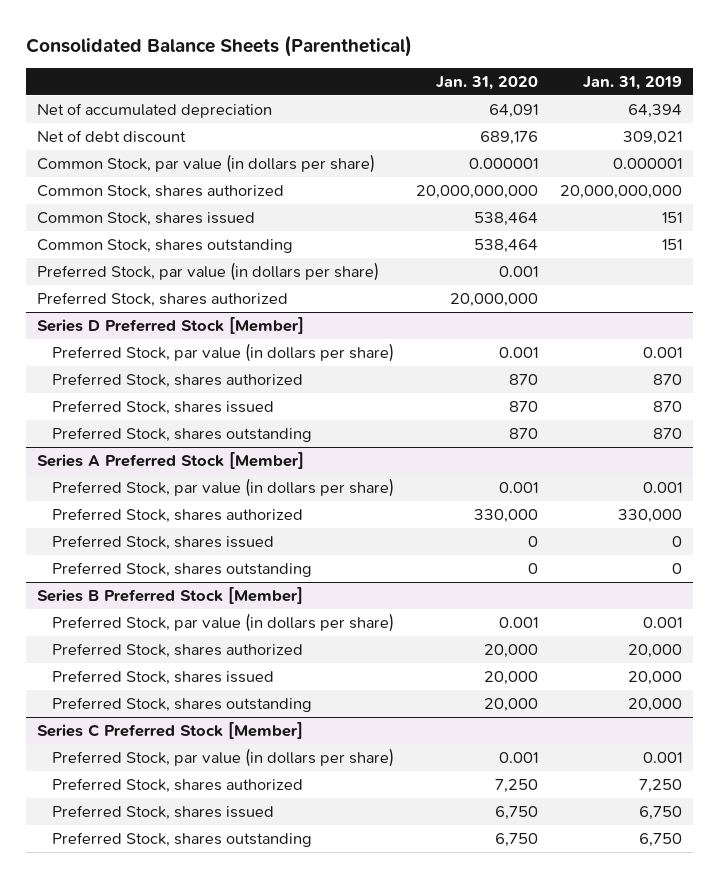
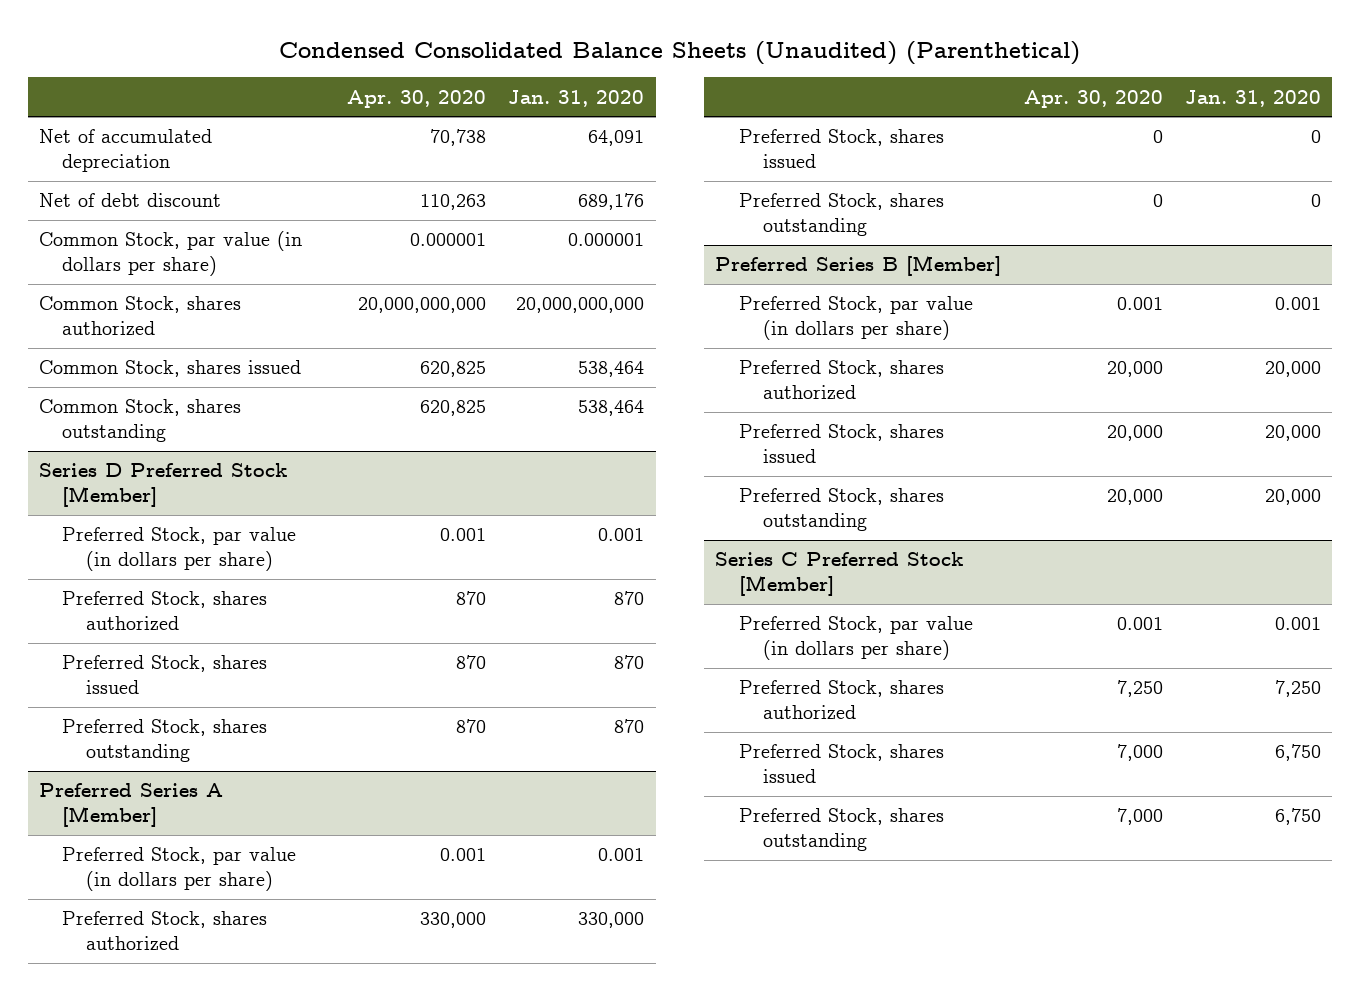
[26,34,413,57] Consolidated Balance Sheets (Parenthetical) -> [278,40,1080,65] Condensed Consolidated Balance Sheets (Unaudited) (Parenthetical)
[582,75,682,90] Jan. 31, 2019 -> none
none -> [347,89,487,108] Apr. 30, 2020
[37,261,380,281] Preferred Stock, par value (in dollars per share) -> none
[37,291,289,307] Preferred Stock, shares authorized -> none
[37,451,305,469] Series A Preferred Stock [Member] -> [38,783,223,828] Preferred Series A [Member]
[37,586,304,604] Series B Preferred Stock [Member] -> [715,255,1002,277] Preferred Series B [Member]

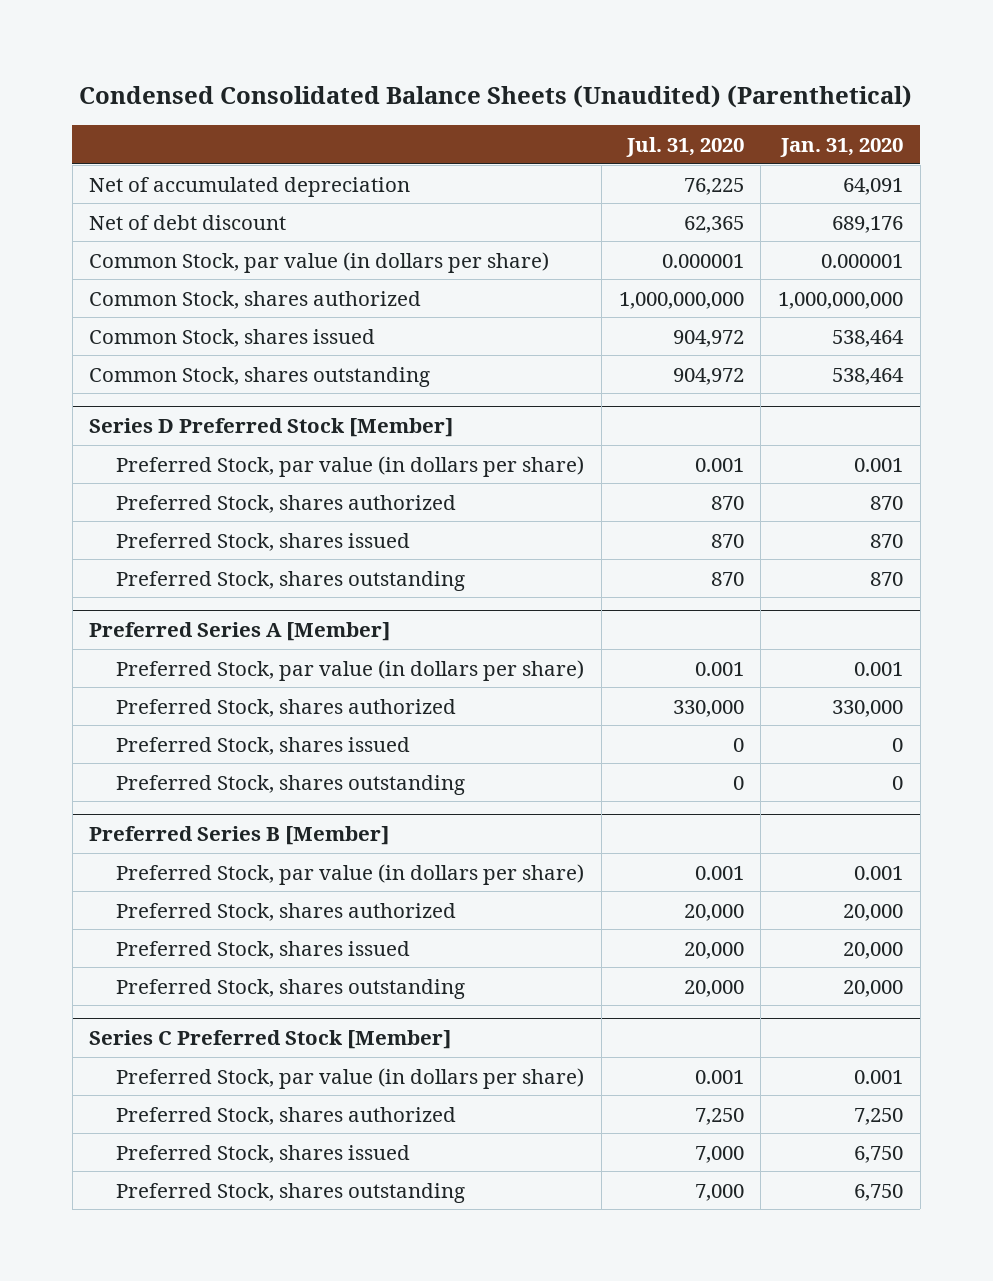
[347,89,487,108] Apr. 30, 2020 -> none
none -> [625,136,744,157] Jul. 31, 2020
[516,297,645,314] 20,000,000,000 -> [778,291,904,309] 1,000,000,000

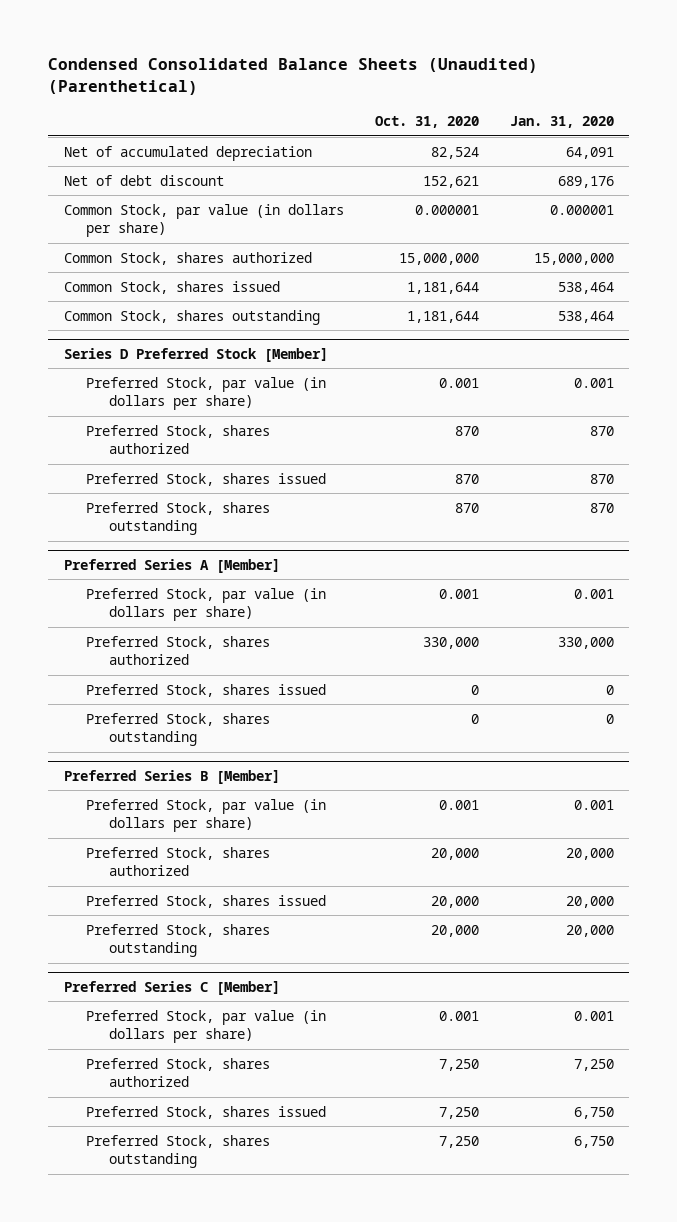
[625,136,744,157] Jul. 31, 2020 -> none
none -> [374,115,479,128] Oct. 31, 2020
[778,291,904,309] 1,000,000,000 -> [533,252,614,265] 15,000,000
[89,1029,452,1049] Series C Preferred Stock [Member] -> [63,980,280,995] Preferred Series C [Member]

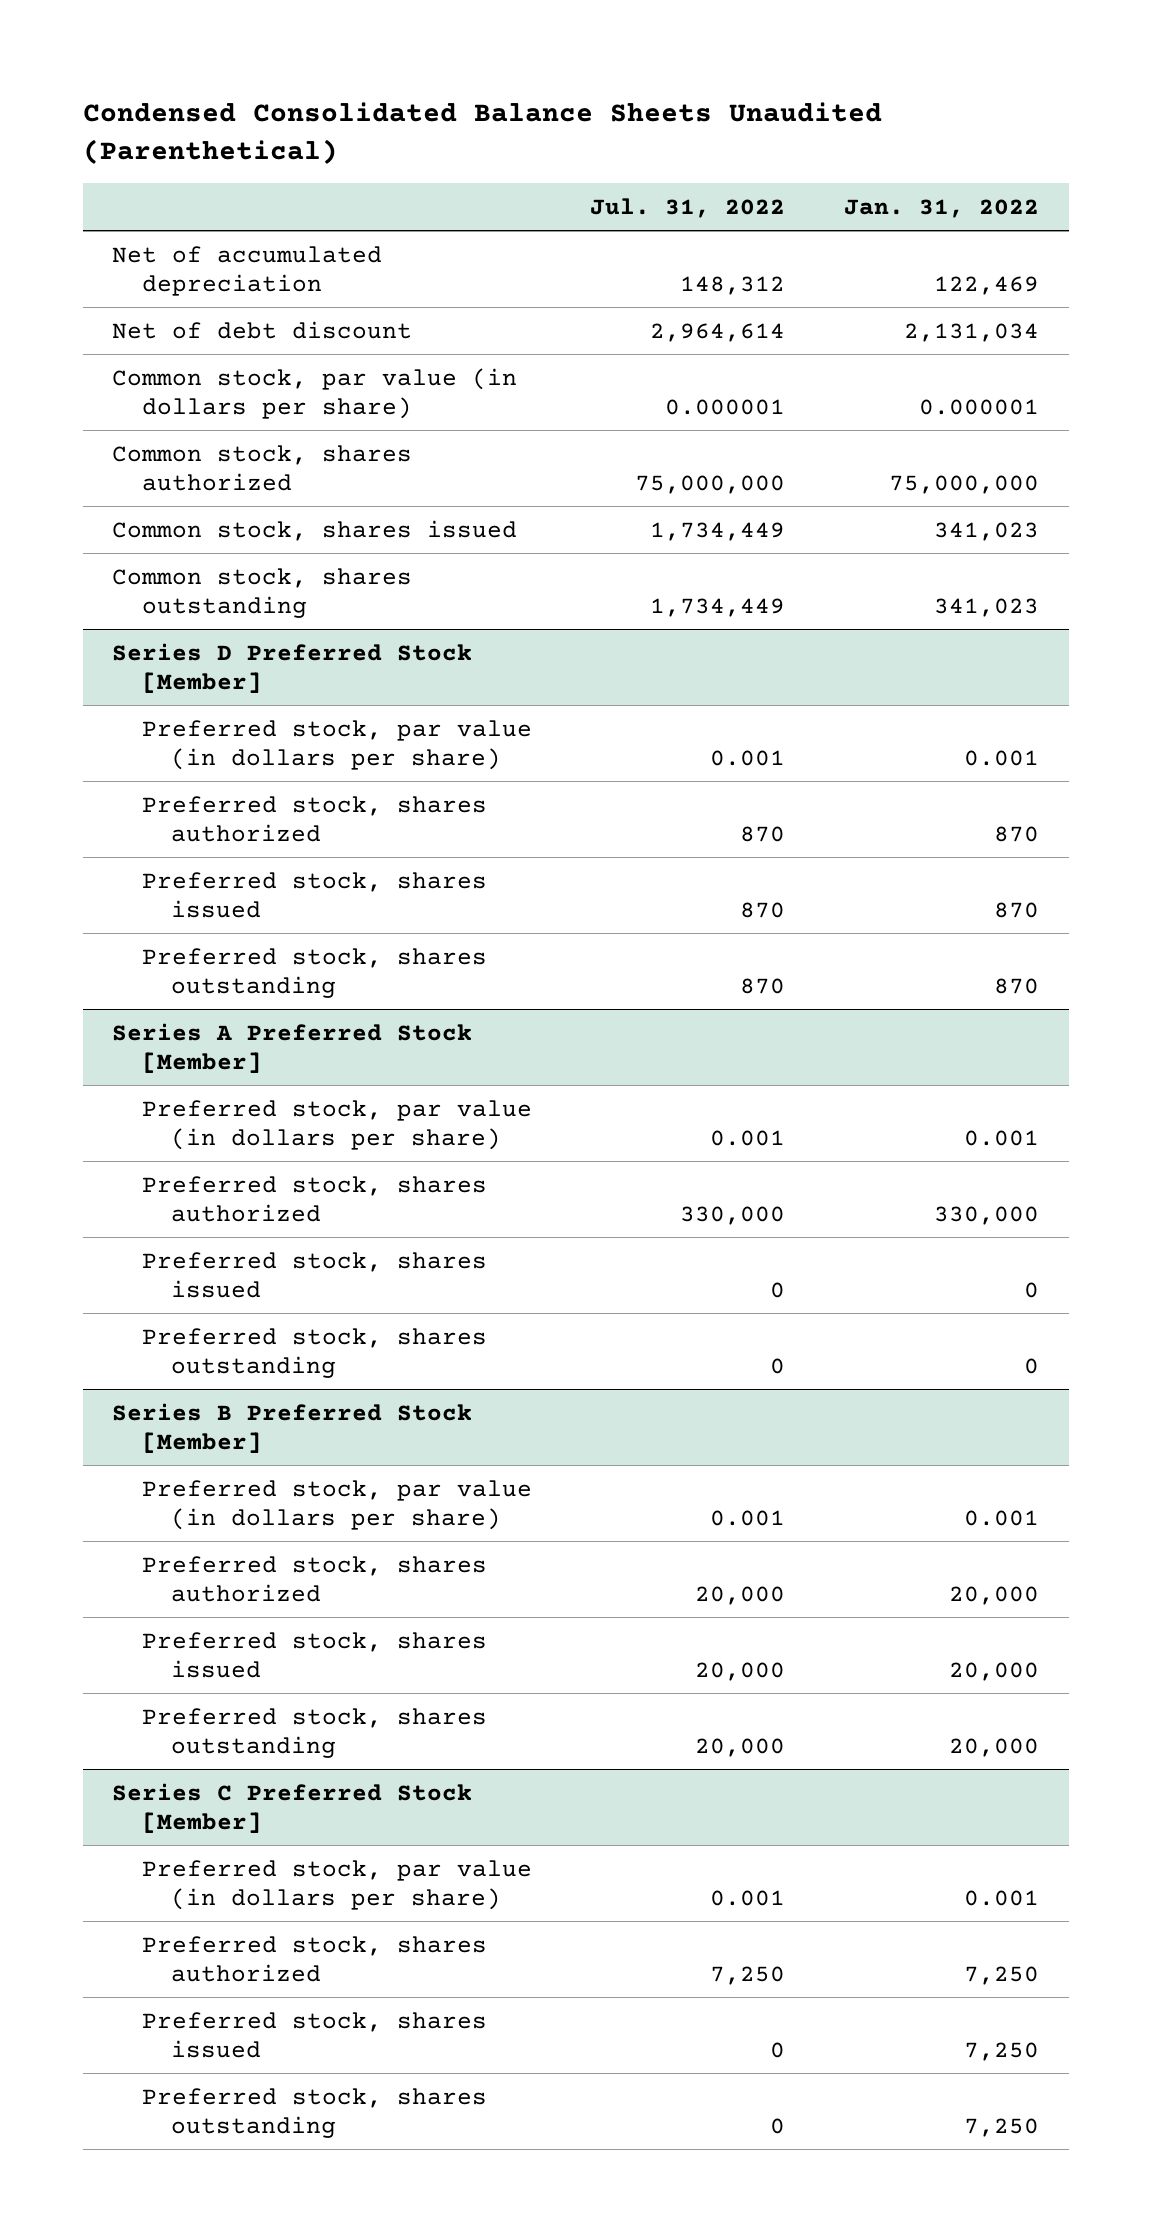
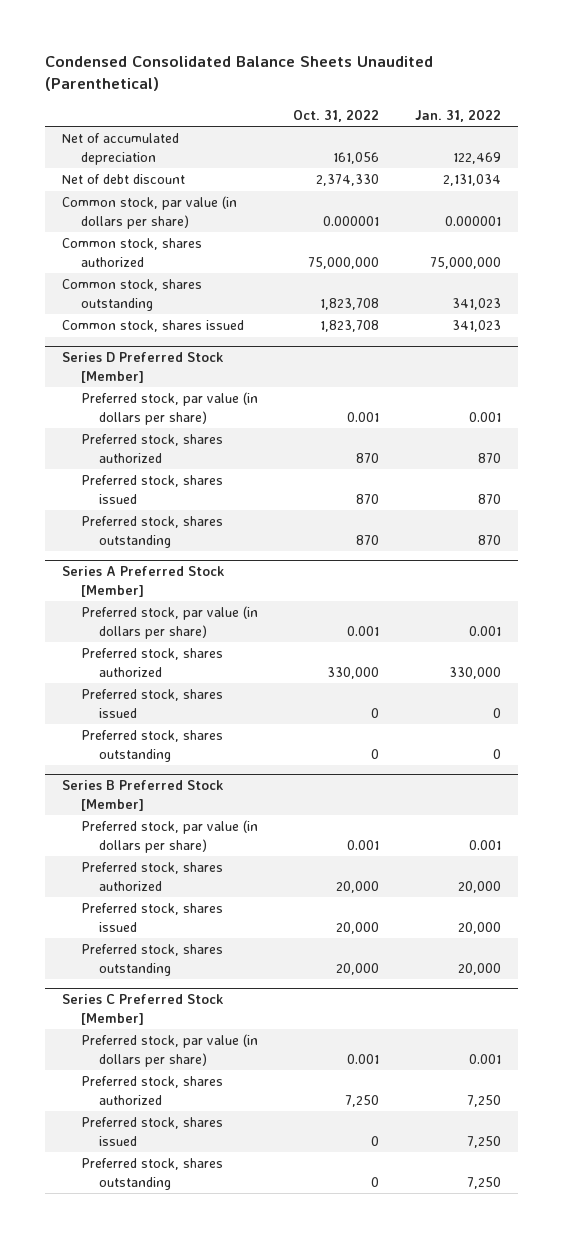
[590,198,786,219] Jul. 31, 2022 -> none
none -> [293,108,380,122] Oct. 31, 2022
[112,519,518,541] Common stock, shares issued -> [62,320,245,333] Common stock, shares issued

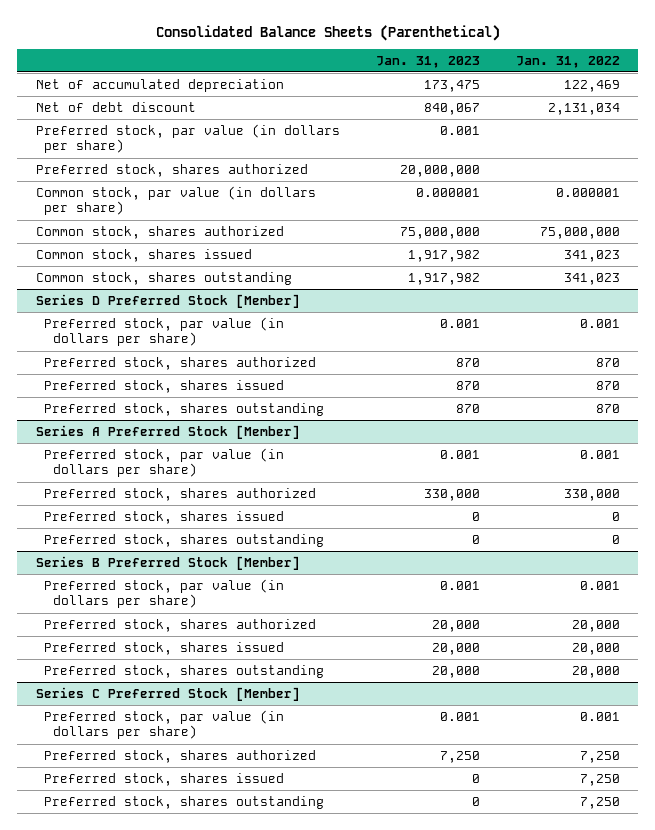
[44,55,433,91] Condensed Consolidated Balance Sheets Unaudited (Parenthetical) -> [155,24,500,41] Consolidated Balance Sheets (Parenthetical)
[293,108,380,122] Oct. 31, 2022 -> none
none -> [375,55,480,68] Jan. 31, 2023
none -> [35,123,340,154] Preferred stock, par value (in dollars per share)
none -> [35,163,308,177] Preferred stock, shares authorized
[62,279,203,311] Common stock, shares outstanding -> [35,271,292,285] Common stock, shares outstanding

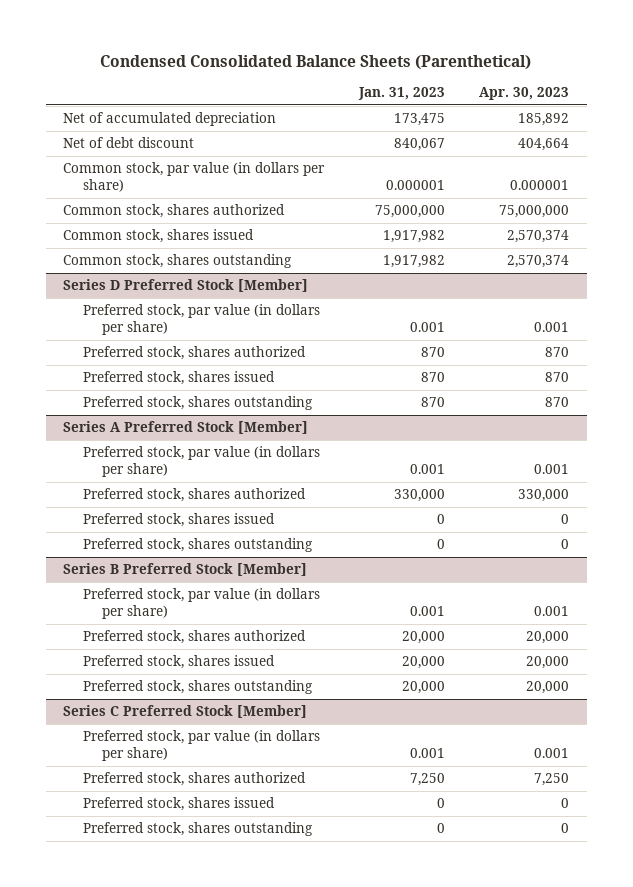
[155,24,500,41] Consolidated Balance Sheets (Parenthetical) -> [100,54,532,70] Condensed Consolidated Balance Sheets (Parenthetical)
[515,55,620,68] Jan. 31, 2022 -> none
none -> [479,87,570,101] Apr. 30, 2023
[35,123,340,154] Preferred stock, par value (in dollars per share) -> none
[35,163,308,177] Preferred stock, shares authorized -> none

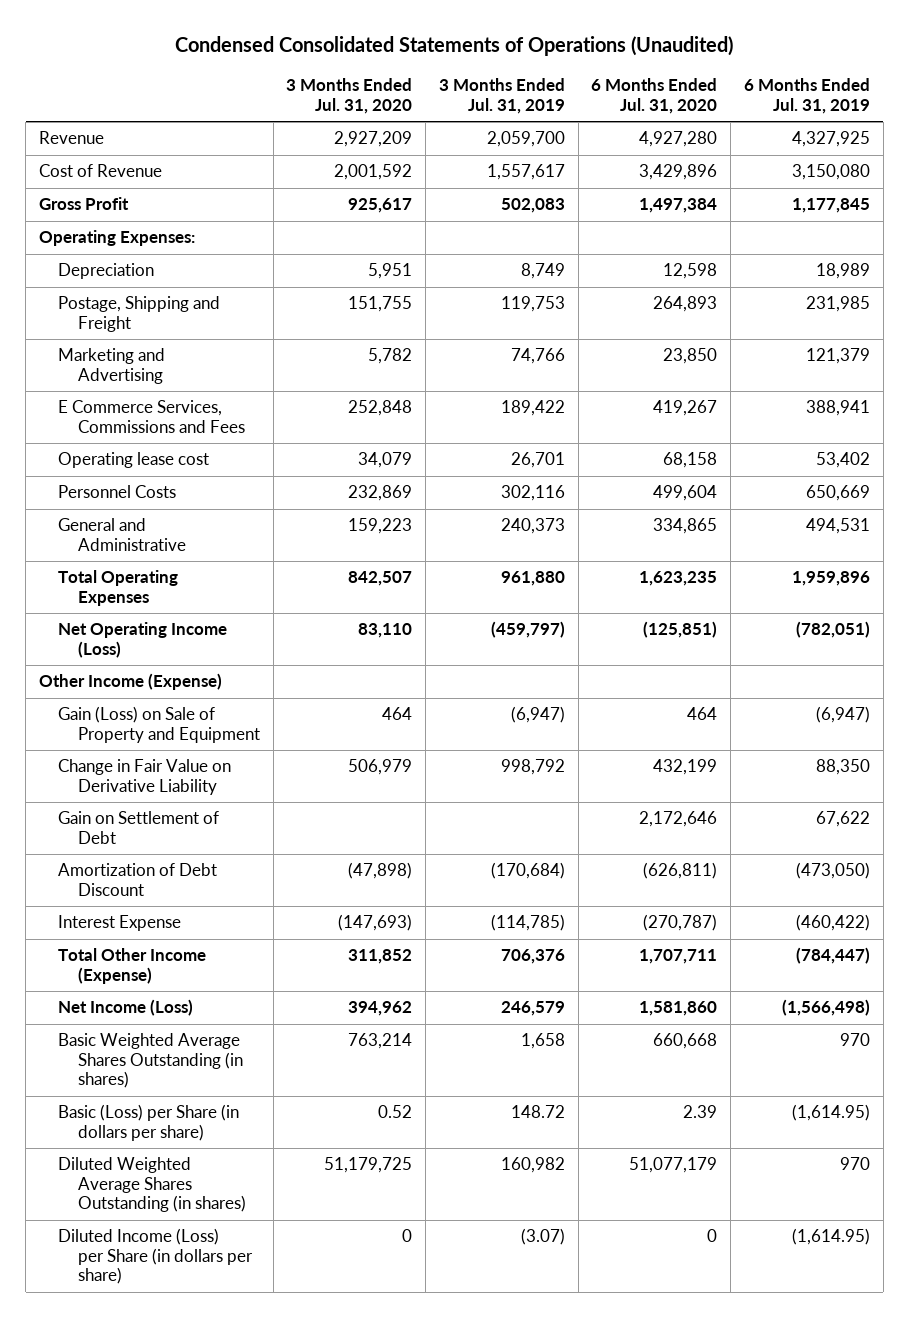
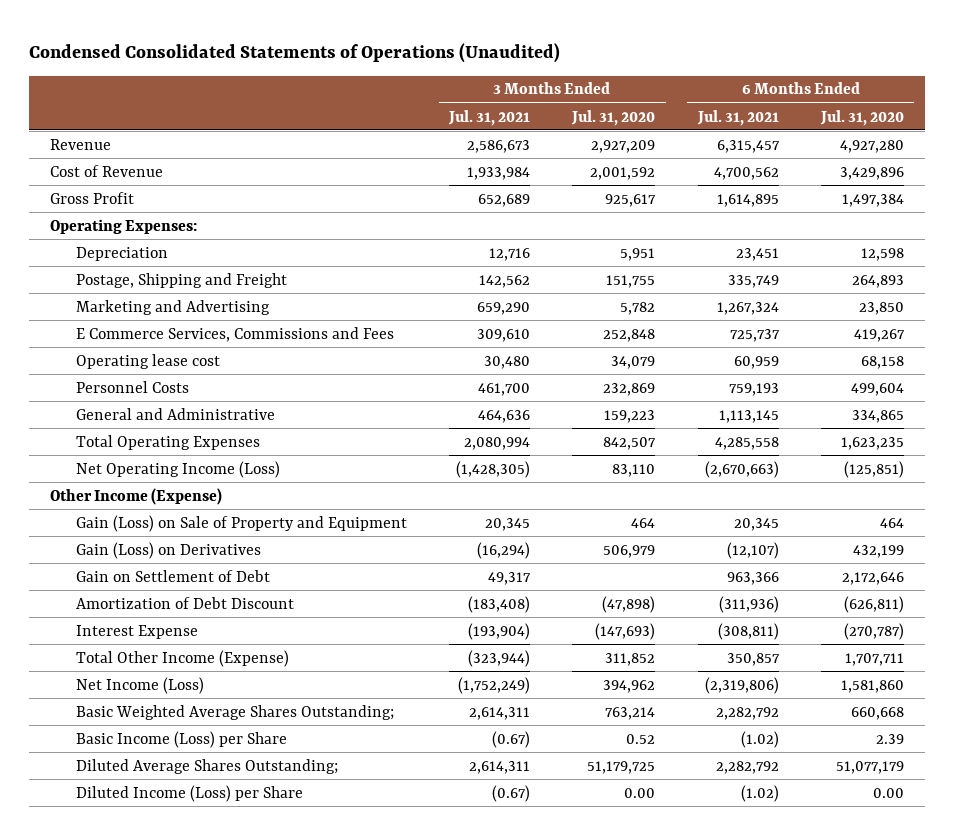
[438,78,565,114] 3 Months Ended Jul. 31, 2019 -> none
[743,78,870,114] 6 Months Ended Jul. 31, 2019 -> none
none -> [448,109,531,126] Jul. 31, 2021
none -> [696,109,779,126] Jul. 31, 2021
[58,759,232,795] Change in Fair Value on Derivative Liability -> [75,541,261,559] Gain (Loss) on Derivatives
[58,1033,243,1089] Basic Weighted Average Shares Outstanding (in shares) -> [75,704,394,720] Basic Weighted Average Shares Outstanding;
[58,1104,240,1141] Basic (Loss) per Share (in dollars per share) -> [75,730,287,748] Basic Income (Loss) per Share
[58,1157,246,1213] Diluted Weighted Average Shares Outstanding (in shares) -> [75,758,338,774] Diluted Average Shares Outstanding;
[58,1228,253,1285] Diluted Income (Loss) per Share (in dollars per share) -> [75,784,303,802] Diluted Income (Loss) per Share
[402,1229,413,1243] 0 -> [624,787,656,798] 0.00
[707,1229,718,1243] 0 -> [872,787,904,798] 0.00

